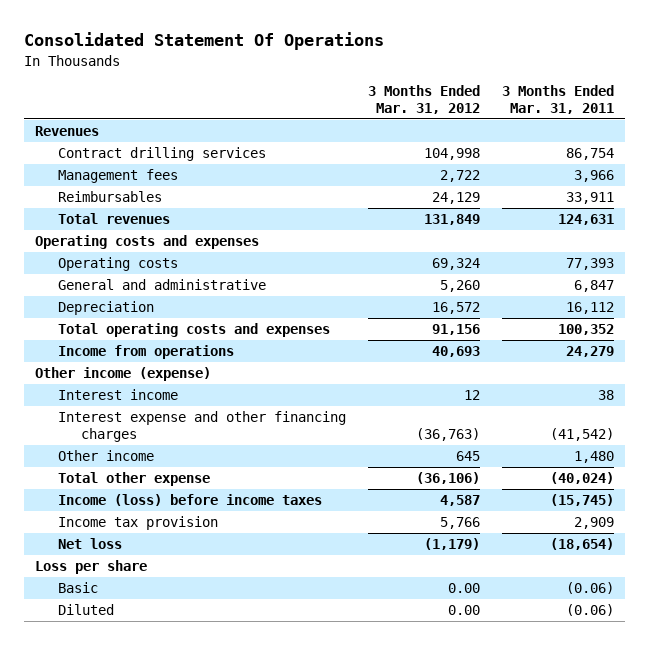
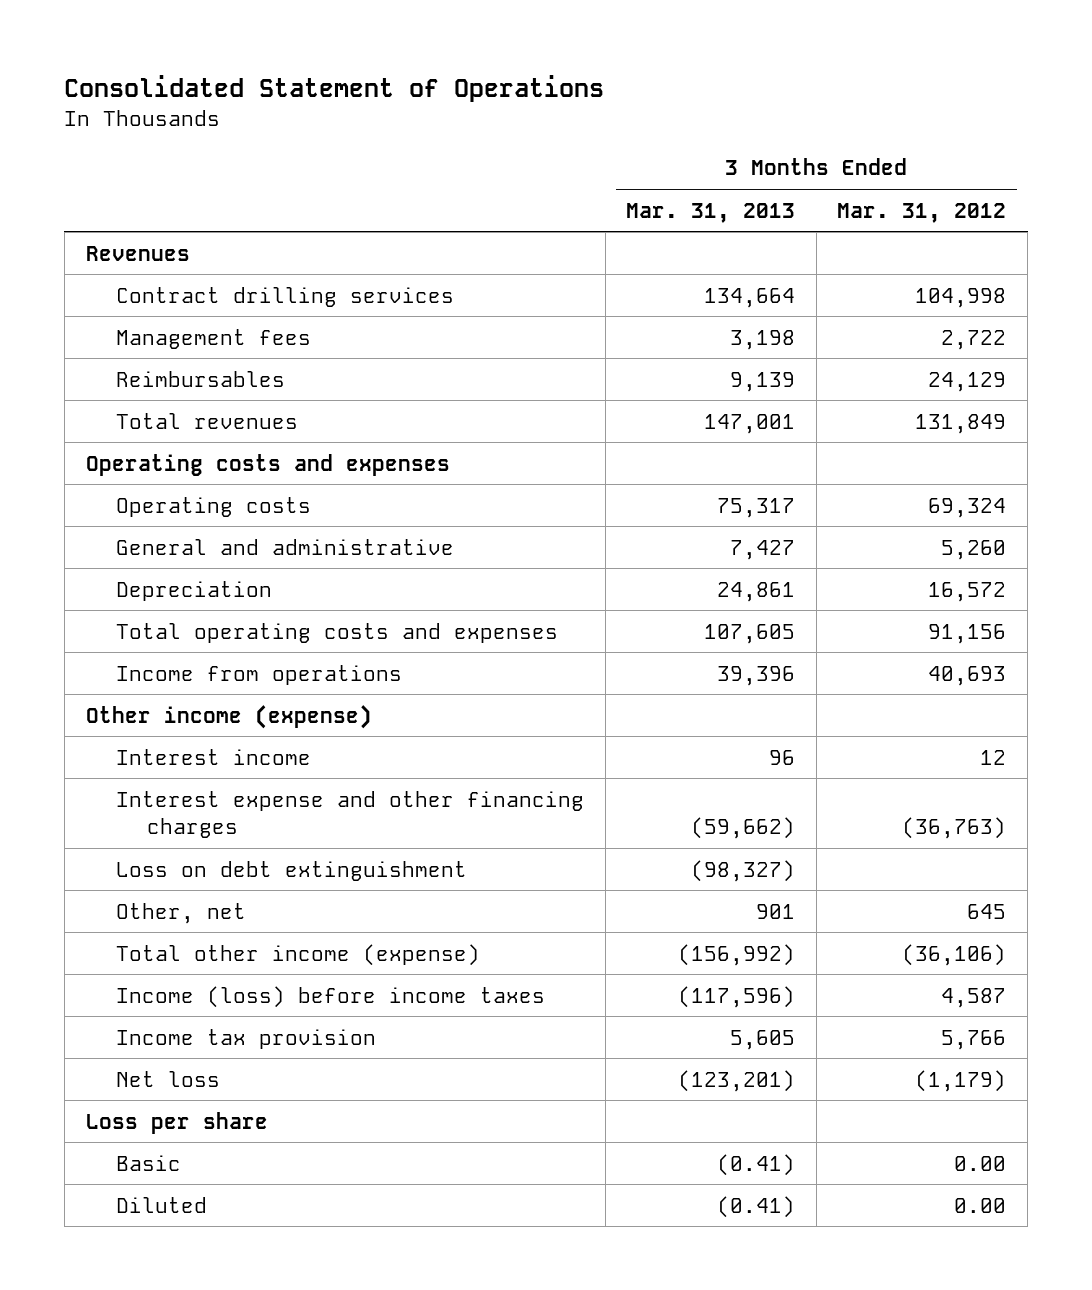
[24,32,385,51] Consolidated Statement Of Operations -> [64,75,605,103] Consolidated Statement of Operations
[502,85,615,115] 3 Months Ended Mar. 31, 2011 -> none
none -> [626,202,796,223] Mar. 31, 2013
none -> [116,860,468,881] Loss on debt extinguishment
[57,450,154,462] Other income -> [116,902,247,924] Other, net
[57,472,210,487] Total other expense -> [116,943,481,966] Total other income (expense)

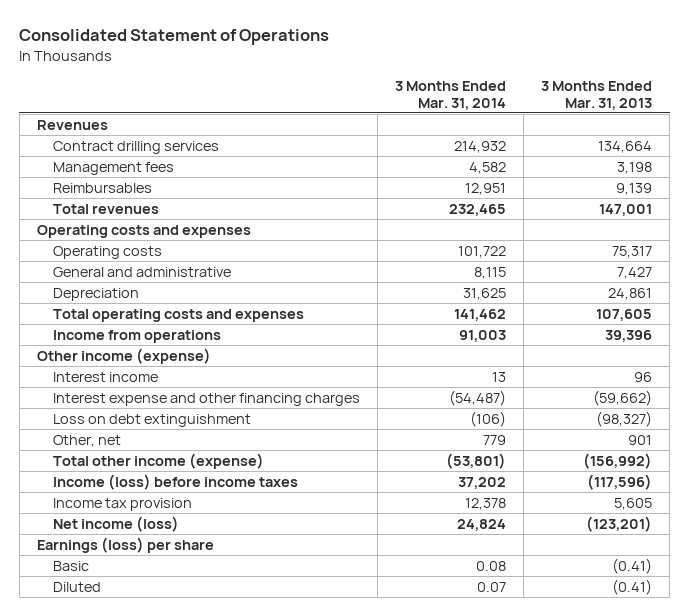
[837,202,1007,223] Mar. 31, 2012 -> none
none -> [394,80,506,110] 3 Months Ended Mar. 31, 2014
[116,1070,221,1087] Net loss -> [52,515,179,532] Net income (loss)
[85,1111,268,1134] Loss per share -> [36,536,214,553] Earnings (loss) per share

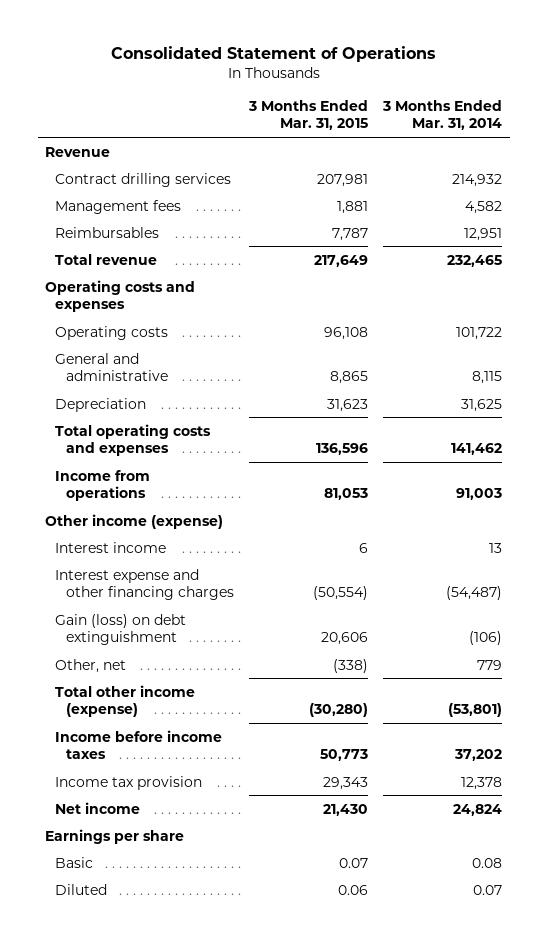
[541,80,653,110] 3 Months Ended Mar. 31, 2013 -> none
none -> [247,99,368,131] 3 Months Ended Mar. 31, 2015
[36,119,108,130] Revenues -> [45,146,111,157] Revenue
[52,203,159,214] Total revenues -> [55,253,158,265] Total revenue
[52,413,251,427] Loss on debt extinguishment -> [55,613,187,646] Gain (loss) on debt extinguishment
[52,473,298,490] Income (loss) before income taxes -> [55,729,223,760] Income before income taxes
[52,515,179,532] Net income (loss) -> [55,801,141,814] Net income
[36,536,214,553] Earnings (loss) per share -> [45,828,185,844] Earnings per share

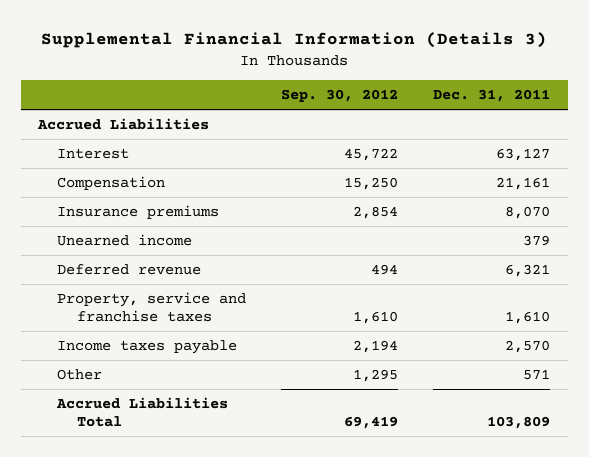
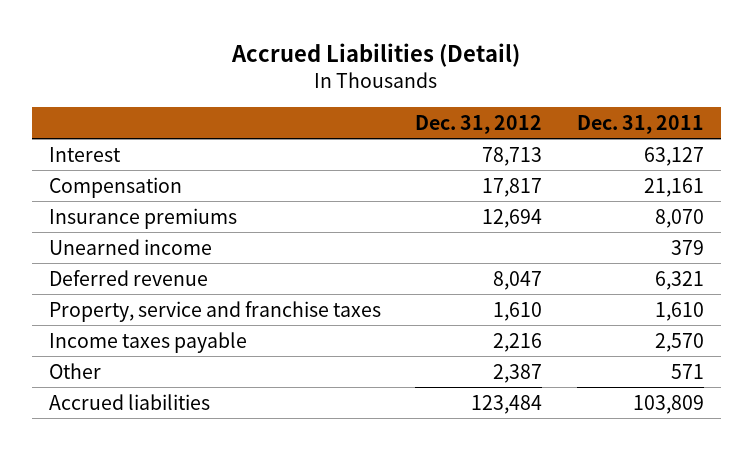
[41,32,548,49] Supplemental Financial Information (Details 3) -> [231,42,521,67] Accrued Liabilities (Detail)
[281,89,399,103] Sep. 30, 2012 -> none
none -> [415,114,543,134] Dec. 31, 2012
[37,117,210,130] Accrued Liabilities -> none
[56,396,229,427] Accrued Liabilities Total -> [49,393,211,410] Accrued liabilities

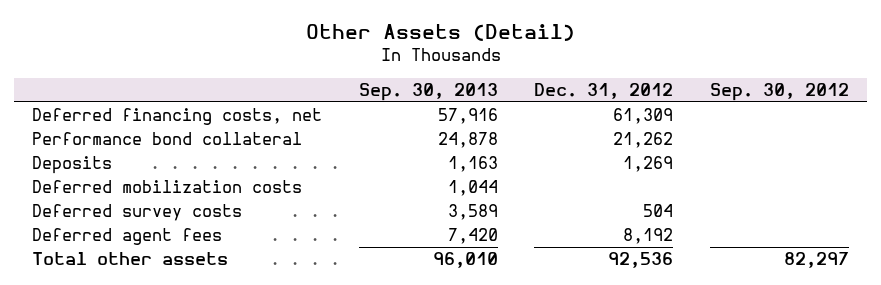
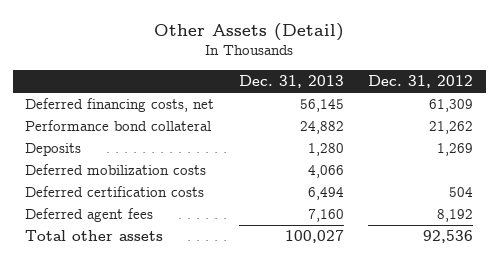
[358,82,498,101] Sep. 30, 2013 -> none
[710,82,850,101] Sep. 30, 2012 -> none
none -> [238,75,344,89] Dec. 31, 2013
[31,204,242,222] Deferred survey costs -> [25,186,205,198] Deferred certification costs

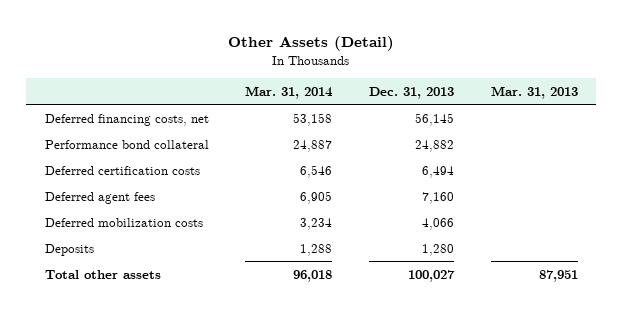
[368,75,474,89] Dec. 31, 2012 -> none
none -> [245,85,334,99] Mar. 31, 2014
none -> [490,85,578,99] Mar. 31, 2013
[25,164,207,176] Deferred mobilization costs -> [44,217,203,227] Deferred mobilization costs
[25,143,82,157] Deposits -> [44,243,94,256] Deposits

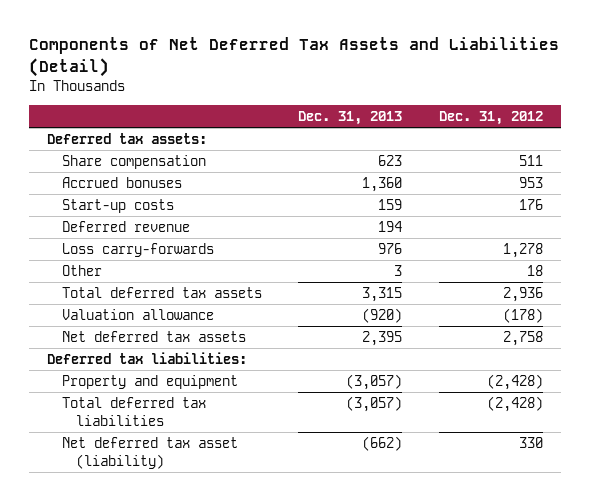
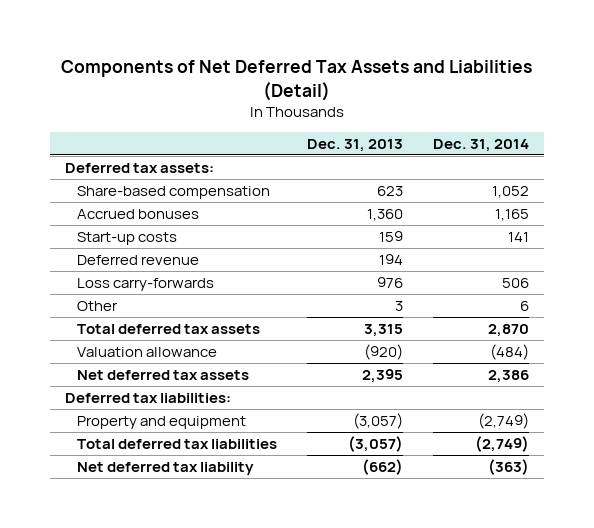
[439,110,544,125] Dec. 31, 2012 -> none
none -> [433,138,530,152] Dec. 31, 2014
[61,154,206,169] Share compensation -> [77,185,271,199] Share-based compensation
[61,436,238,469] Net deferred tax asset (liability) -> [77,461,255,475] Net deferred tax liability

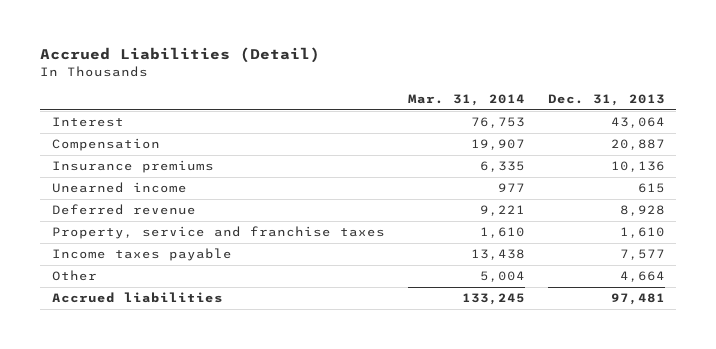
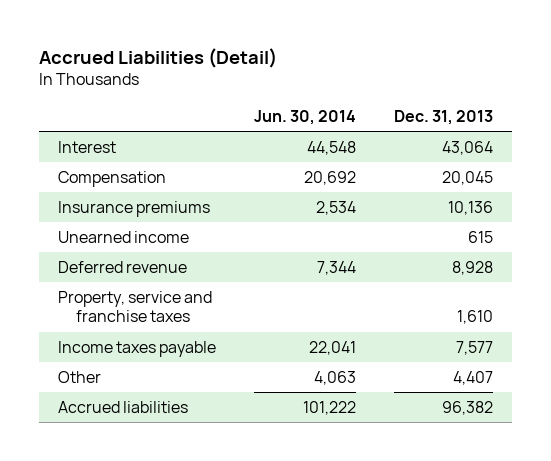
[407,94,525,107] Mar. 31, 2014 -> none
none -> [253,110,356,126] Jun. 30, 2014
[610,139,665,151] 20,887 -> [441,170,493,185] 20,045
[619,271,665,283] 4,664 -> [452,370,493,385] 4,407
[610,293,665,306] 97,481 -> [441,400,493,415] 96,382

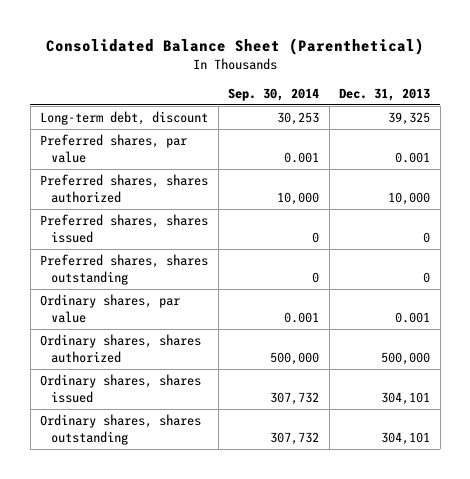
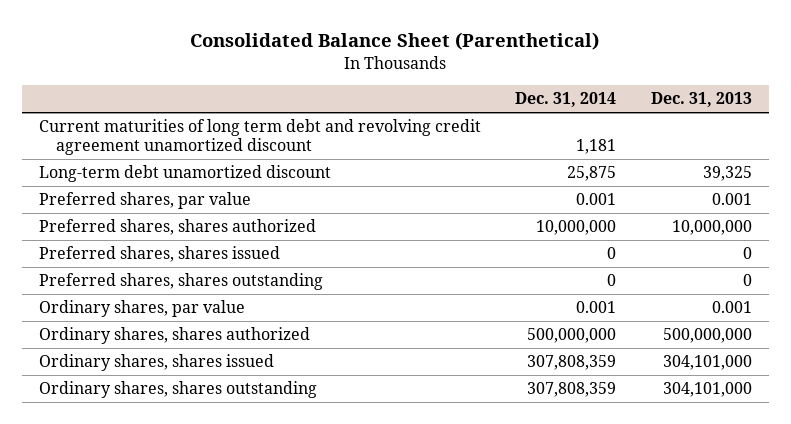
[228,88,320,102] Sep. 30, 2014 -> none
none -> [515,92,617,108] Dec. 31, 2014
none -> [39,119,482,155] Current maturities of long term debt and revolving credit agreement unamortized discount
[40,111,209,126] Long-term debt, discount -> [39,165,332,183] Long-term debt unamortized discount
[388,192,431,206] 10,000 -> [671,220,752,236] 10,000,000
[381,352,431,366] 500,000 -> [662,328,752,344] 500,000,000
[381,392,431,406] 304,101 -> [662,355,752,371] 304,101,000
[381,432,431,446] 304,101 -> [662,382,752,398] 304,101,000

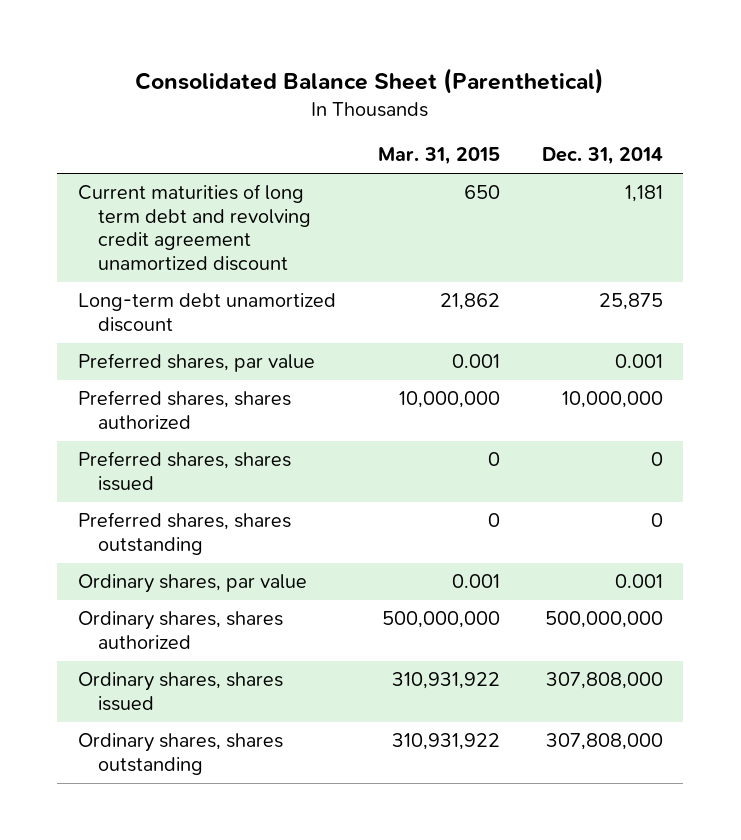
[650,92,752,108] Dec. 31, 2013 -> none
none -> [377,147,500,166] Mar. 31, 2015
[527,355,617,371] 307,808,359 -> [545,672,663,690] 307,808,000
[527,382,617,398] 307,808,359 -> [545,733,663,751] 307,808,000

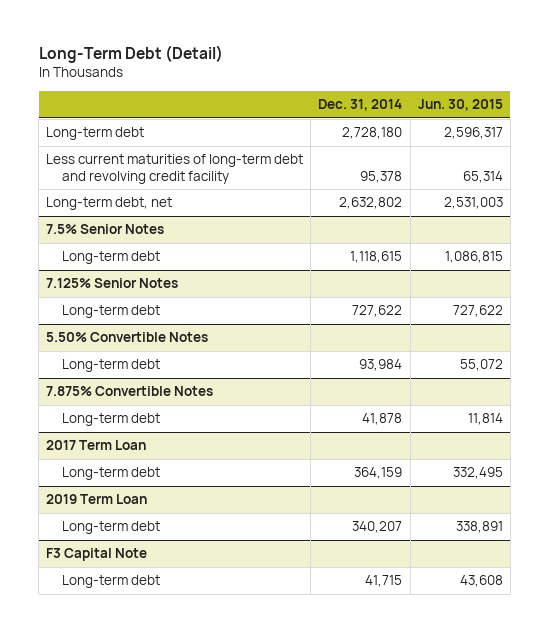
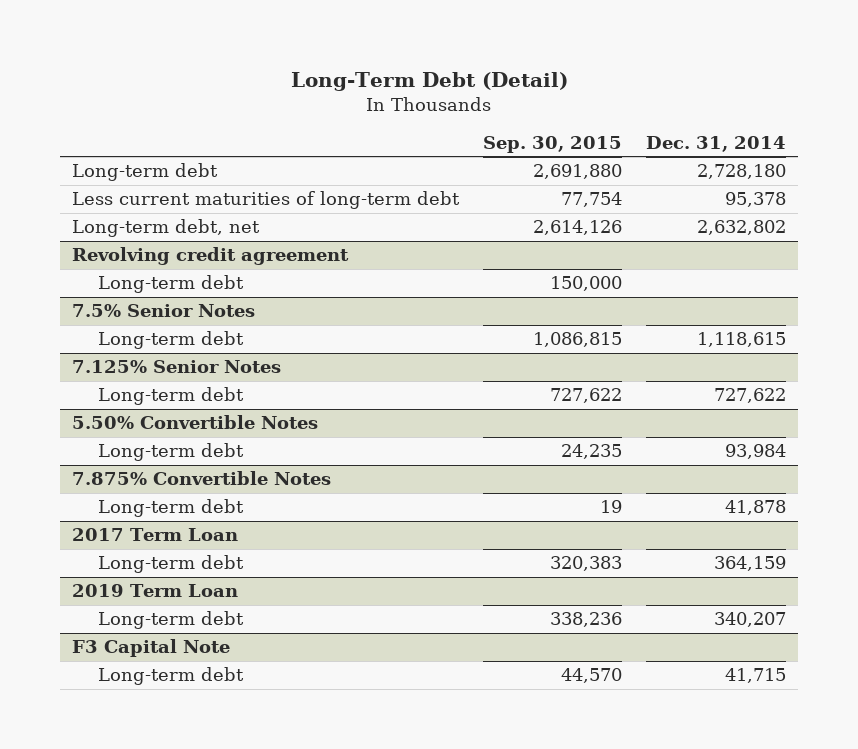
[417,98,503,111] Jun. 30, 2015 -> none
none -> [482,135,622,153] Sep. 30, 2015
[46,154,304,184] Less current maturities of long-term debt and revolving credit facility -> [71,191,460,210] Less current maturities of long-term debt
none -> [71,247,349,266] Revolving credit agreement
none -> [98,275,245,294] Long-term debt

